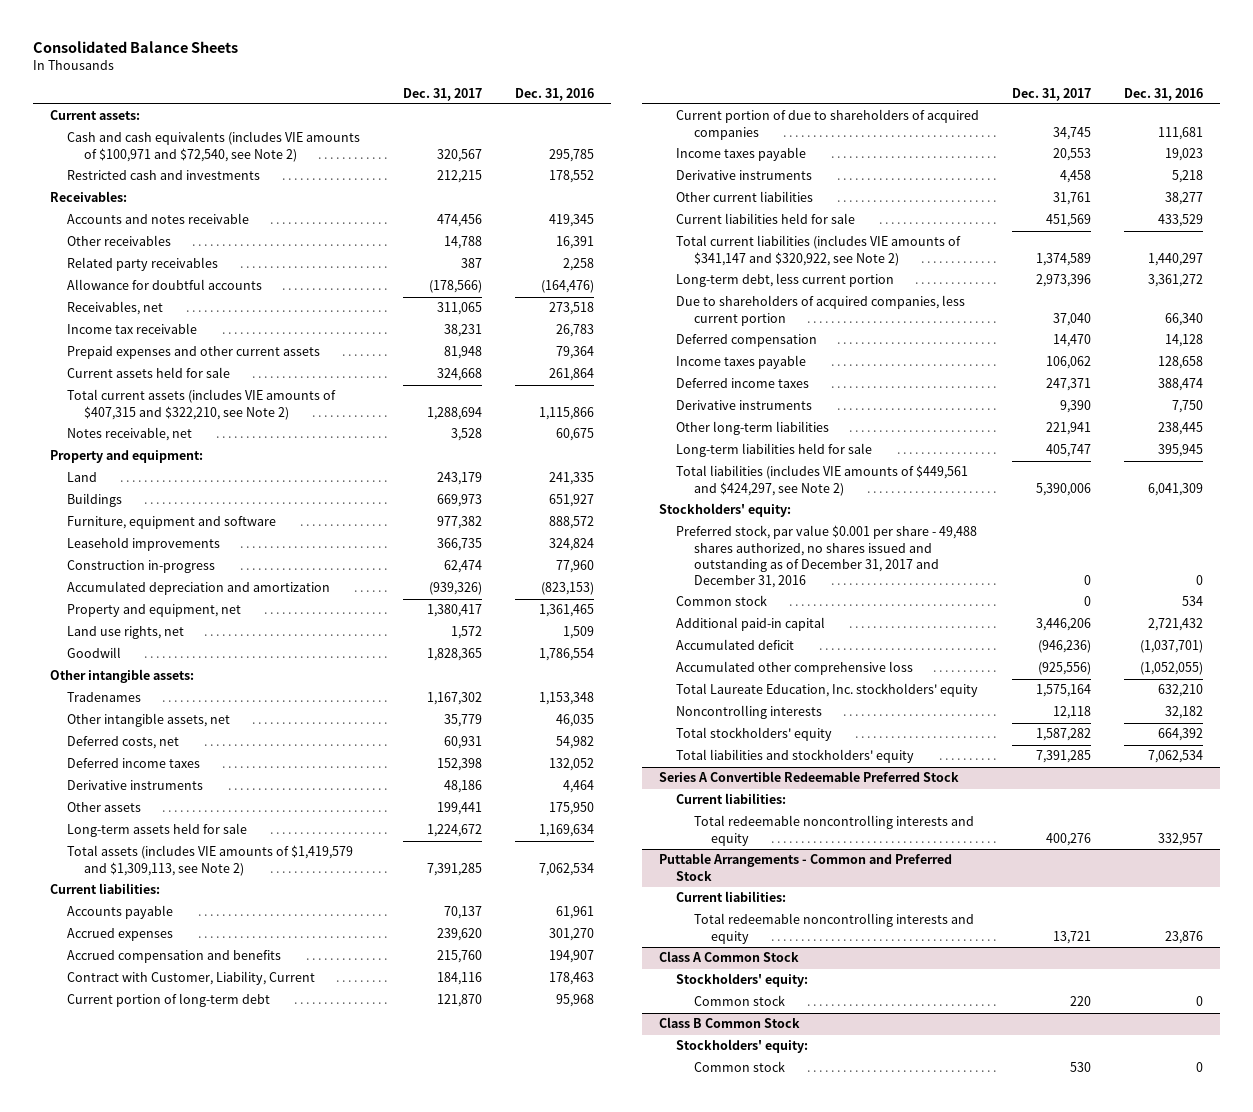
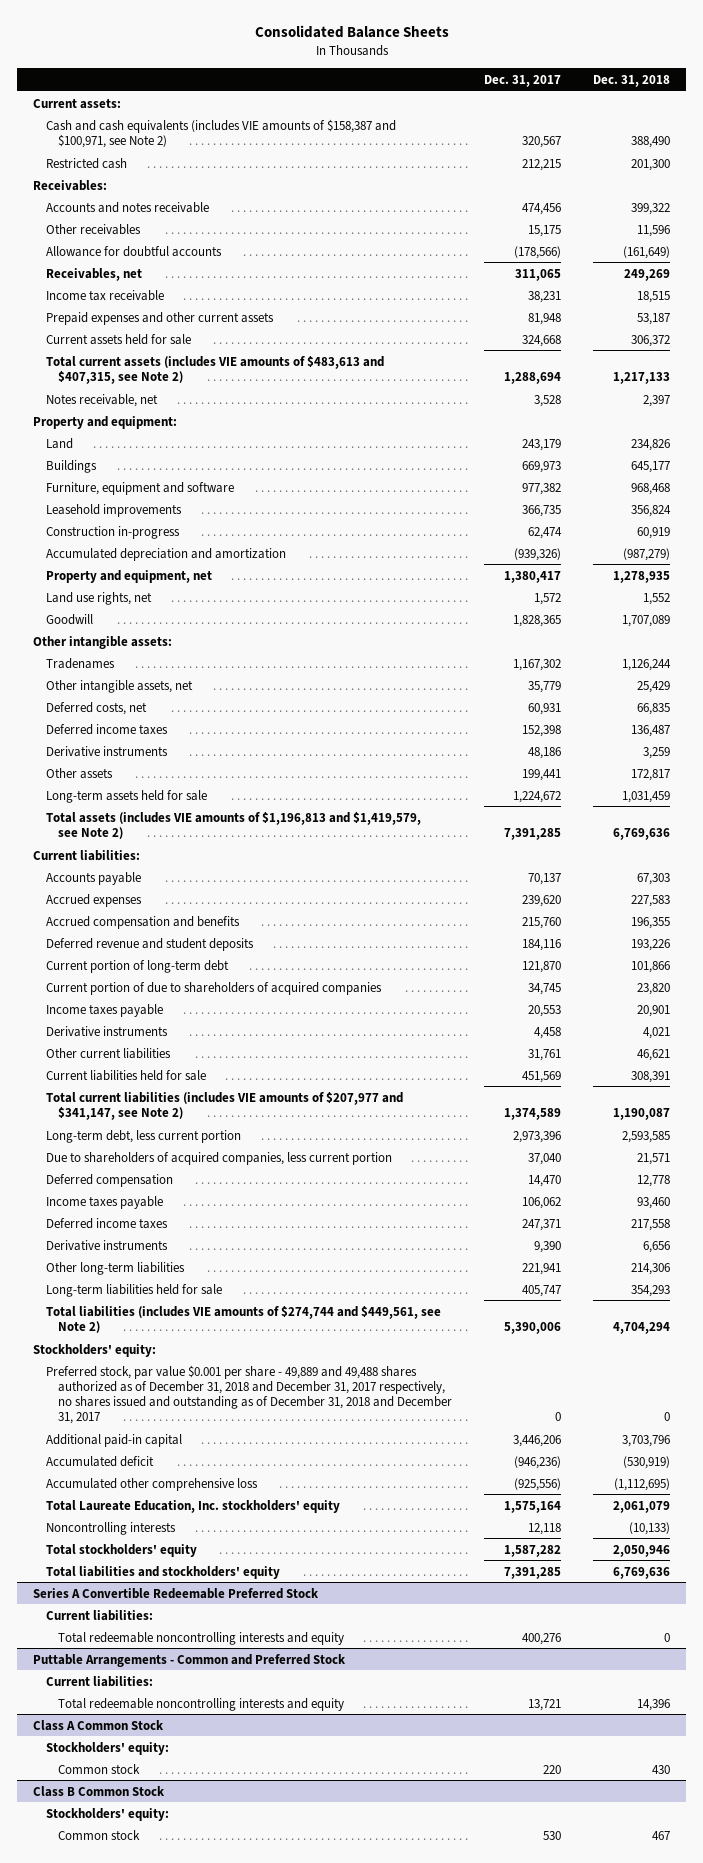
[515,87,595,101] Dec. 31, 2016 -> none
none -> [593,74,671,87] Dec. 31, 2018
[67,131,361,162] Cash and cash equivalents (includes VIE amounts of $100,971 and $72,540, see Note 2) -> [45,118,396,148] Cash and cash equivalents (includes VIE amounts of $158,387 and $100,971, see Note 2)
[67,170,261,181] Restricted cash and investments -> [45,157,127,169] Restricted cash
[67,257,219,272] Related party receivables -> none
[444,236,483,250] 14,788 -> [528,224,562,237] 15,175
[67,389,337,420] Total current assets (includes VIE amounts of $407,315 and $322,210, see Note 2) -> [45,355,384,384] Total current assets (includes VIE amounts of $483,613 and $407,315, see Note 2)
[67,845,354,876] Total assets (includes VIE amounts of $1,419,579 and $1,309,113, see Note 2) -> [45,811,421,839] Total assets (includes VIE amounts of $1,196,813 and $1,419,579, see Note 2)
[67,971,316,986] Contract with Customer, Liability, Current -> [45,937,254,951] Deferred revenue and student deposits
[676,235,962,266] Total current liabilities (includes VIE amounts of $341,147 and $320,922, see Note 2) -> [45,1091,403,1120] Total current liabilities (includes VIE amounts of $207,977 and $341,147, see Note 2)
[676,465,969,496] Total liabilities (includes VIE amounts of $449,561 and $424,297, see Note 2) -> [45,1305,441,1333] Total liabilities (includes VIE amounts of $274,744 and $449,561, see Note 2)
[676,595,768,607] Common stock -> none
[676,525,978,588] Preferred stock, par value $0.001 per share - 49,488 shares authorized, no shares issued and outstanding as of December 31, 2017 and December 31, 2016 -> [45,1364,453,1425] Preferred stock, par value $0.001 per share - 49,889 and 49,488 shares authorized as of December 31, 2018 and December 31, 2017 respectively, no shares issued and outstanding as of December 31, 2018 and December 31, 2017

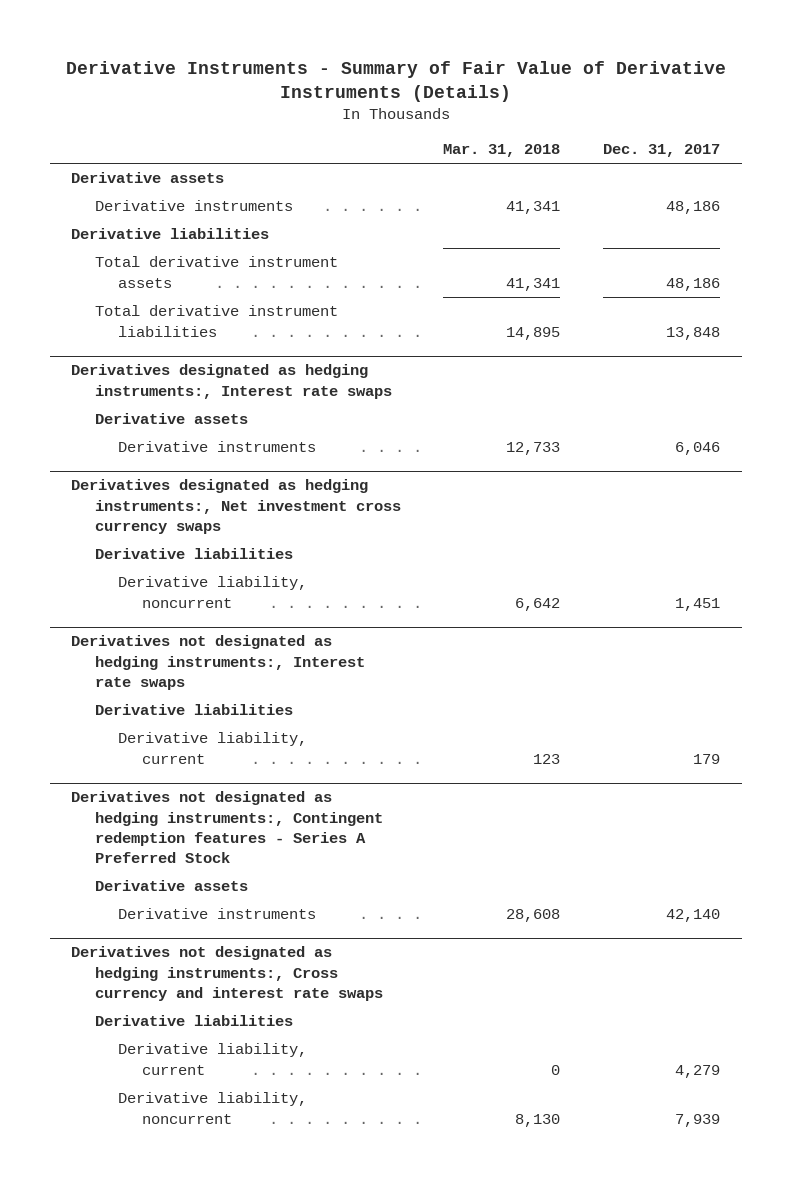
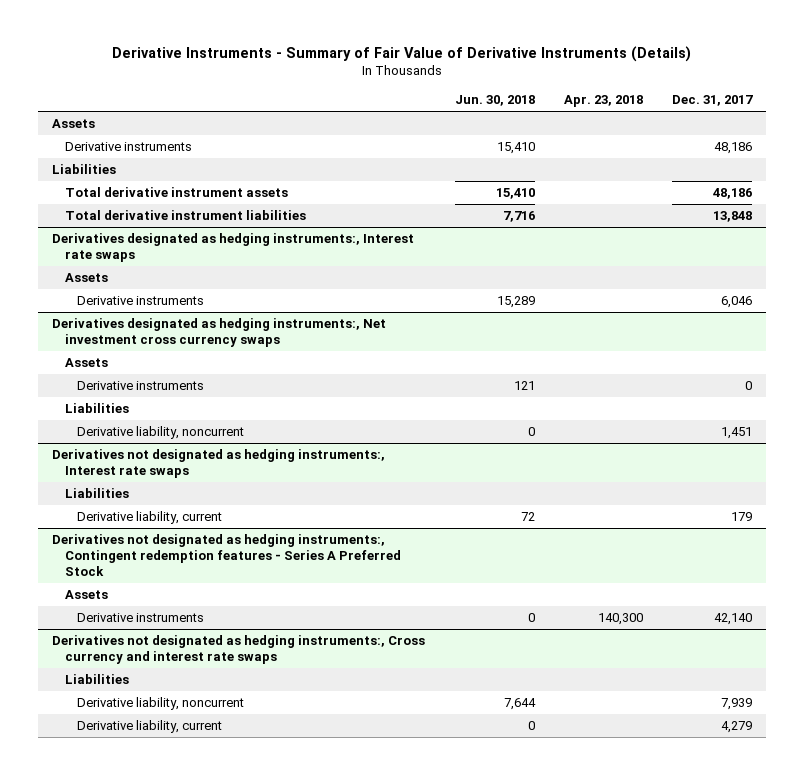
[443,144,561,158] Mar. 31, 2018 -> none
none -> [454,95,535,107] Jun. 30, 2018
none -> [563,95,643,108] Apr. 23, 2018
[71,172,225,184] Derivative assets -> [52,119,96,129] Assets
[71,228,270,240] Derivative liabilities -> [52,164,117,175] Liabilities
[94,413,248,425] Derivative assets -> [64,273,108,283] Assets
none -> [64,358,108,368] Assets
none -> [77,381,205,391] Derivative instruments
[94,548,293,560] Derivative liabilities -> [64,403,129,414] Liabilities
[94,704,293,716] Derivative liabilities -> [64,488,129,499] Liabilities
[94,880,248,892] Derivative assets -> [64,590,108,600] Assets
[94,1015,293,1027] Derivative liabilities -> [64,674,129,685] Liabilities
[118,1043,308,1075] Derivative liability, current -> [77,720,223,734] Derivative liability, current

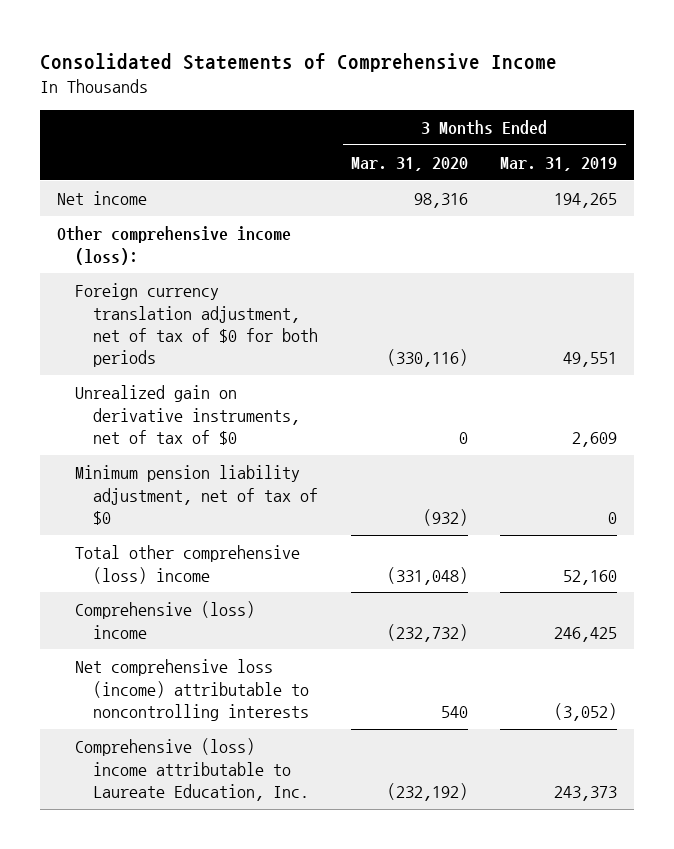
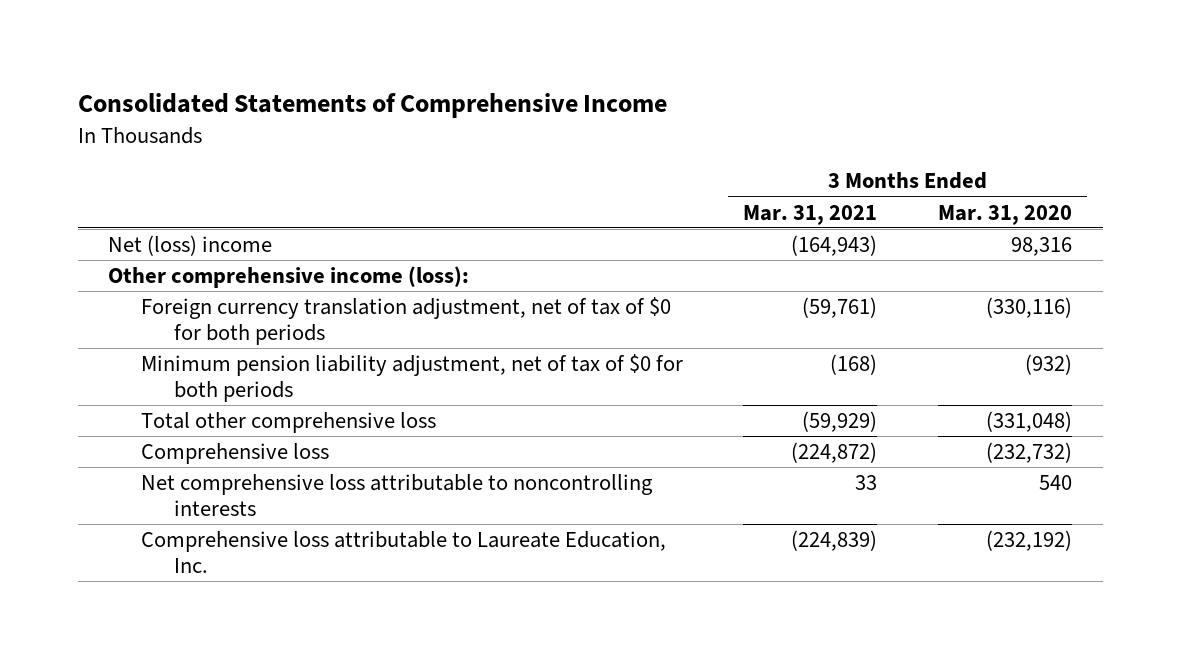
[500,157,618,172] Mar. 31, 2019 -> none
none -> [743,204,878,225] Mar. 31, 2021
[56,191,147,206] Net income -> [107,235,272,257] Net (loss) income
[75,385,301,445] Unrealized gain on derivative instruments, net of tax of $0 -> none
[75,465,319,525] Minimum pension liability adjustment, net of tax of $0 -> [140,354,683,403] Minimum pension liability adjustment, net of tax of $0 for both periods
[75,545,301,584] Total other comprehensive (loss) income -> [140,412,436,434] Total other comprehensive loss
[75,601,256,639] Comprehensive (loss) income -> [140,443,329,465] Comprehensive loss
[75,659,310,721] Net comprehensive loss (income) attributable to noncontrolling interests -> [140,474,653,517] Net comprehensive loss attributable to noncontrolling interests
[75,738,310,801] Comprehensive (loss) income attributable to Laureate Education, Inc. -> [140,531,666,574] Comprehensive loss attributable to Laureate Education, Inc.

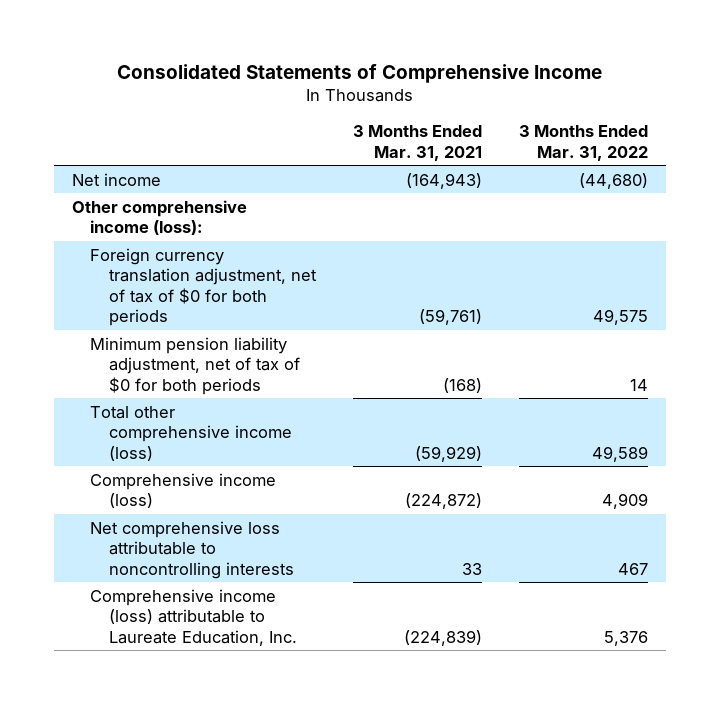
[938,204,1073,225] Mar. 31, 2020 -> none
none -> [518,125,648,161] 3 Months Ended Mar. 31, 2022
[107,235,272,257] Net (loss) income -> [72,172,162,186] Net income
[140,412,436,434] Total other comprehensive loss -> [90,405,292,461] Total other comprehensive income (loss)
[140,443,329,465] Comprehensive loss -> [90,472,277,509] Comprehensive income (loss)
[140,531,666,574] Comprehensive loss attributable to Laureate Education, Inc. -> [90,588,297,646] Comprehensive income (loss) attributable to Laureate Education, Inc.

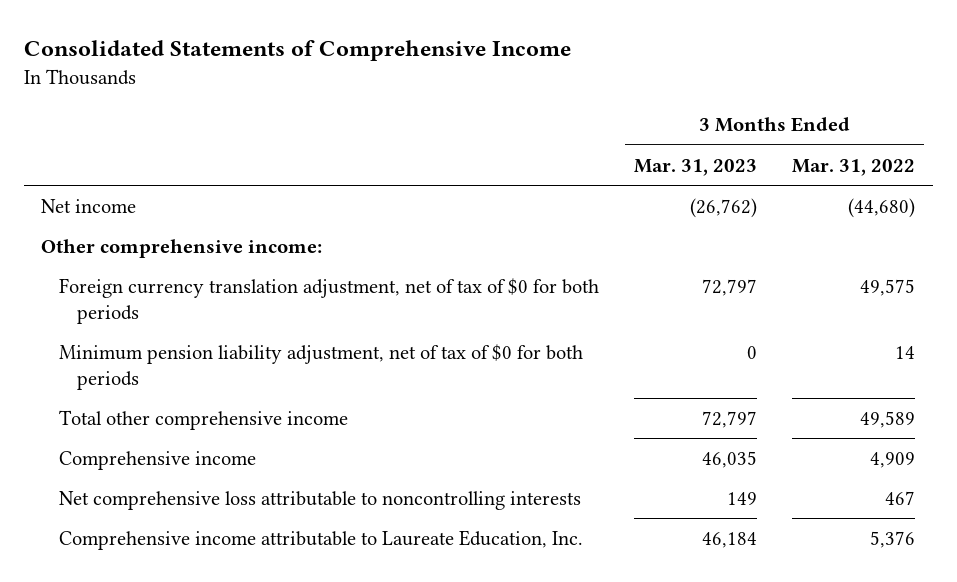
[352,125,482,161] 3 Months Ended Mar. 31, 2021 -> none
none -> [634,158,758,176] Mar. 31, 2023
[72,199,248,236] Other comprehensive income (loss): -> [41,238,323,258] Other comprehensive income:
[90,405,292,461] Total other comprehensive income (loss) -> [58,409,348,430] Total other comprehensive income
[90,472,277,509] Comprehensive income (loss) -> [58,450,256,470] Comprehensive income
[90,588,297,646] Comprehensive income (loss) attributable to Laureate Education, Inc. -> [58,529,583,550] Comprehensive income attributable to Laureate Education, Inc.

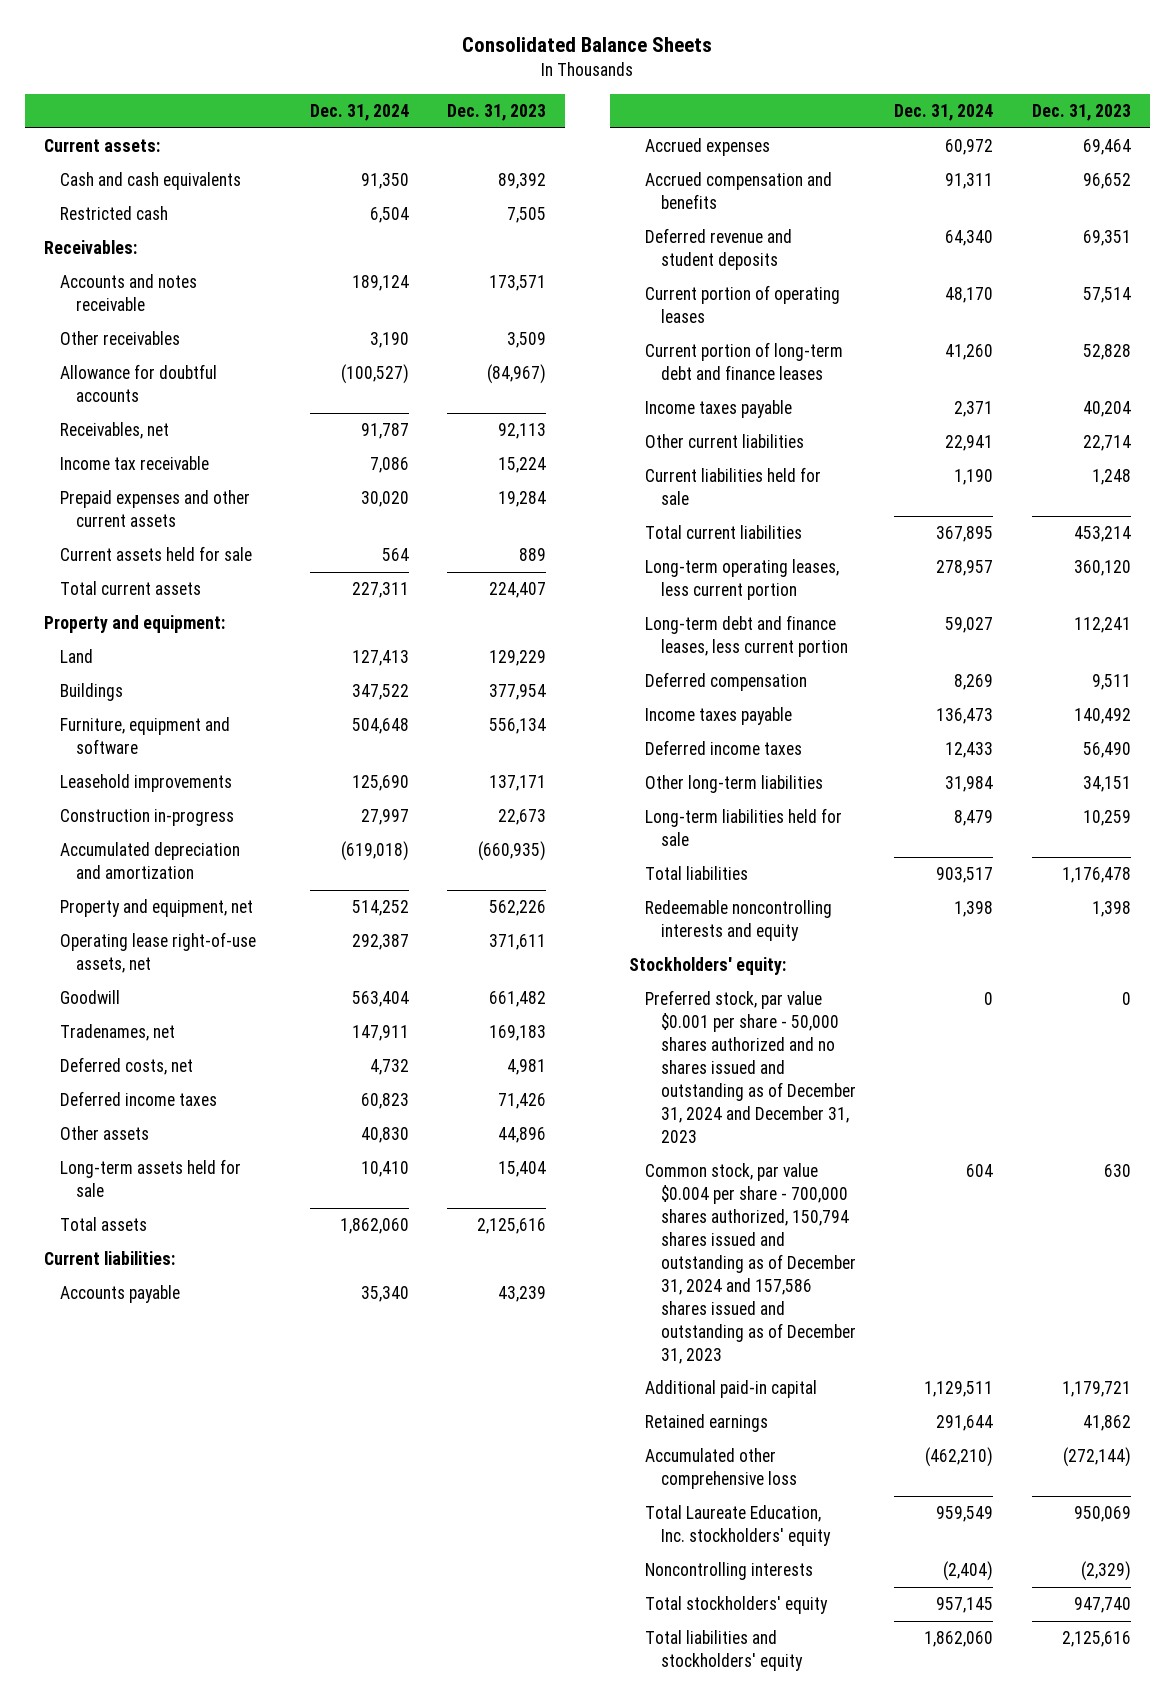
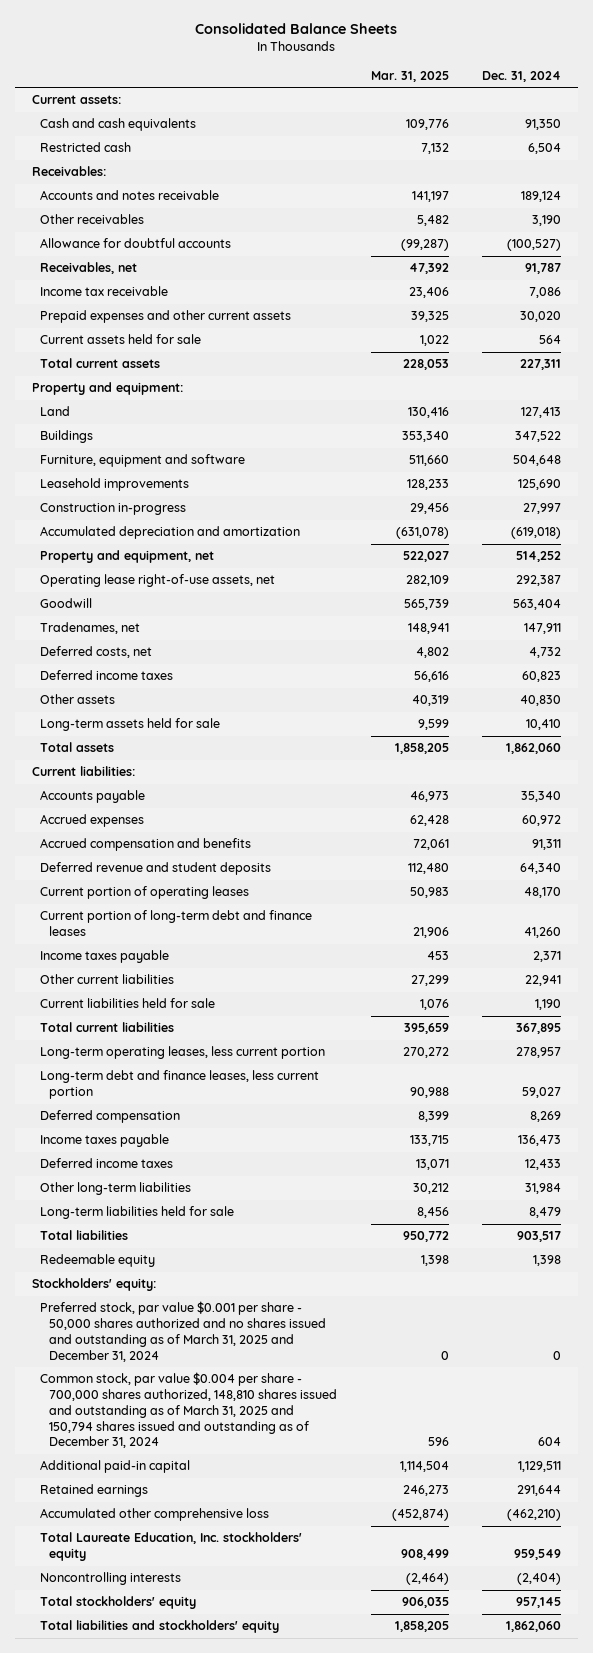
[447,104,547,122] Dec. 31, 2023 -> none
none -> [370,70,449,82] Mar. 31, 2025
[644,900,832,942] Redeemable noncontrolling interests and equity -> [40,1254,156,1268] Redeemable equity
[644,990,856,1143] Preferred stock, par value $0.001 per share - 50,000 shares authorized and no shares issued and outstanding as of December 31, 2024 and December 31, 2023 -> [40,1301,327,1362] Preferred stock, par value $0.001 per share - 50,000 shares authorized and no shares issued and outstanding as of March 31, 2025 and December 31, 2024
[644,1163,856,1364] Common stock, par value $0.004 per share - 700,000 shares authorized, 150,794 shares issued and outstanding as of December 31, 2024 and 157,586 shares issued and outstanding as of December 31, 2023 -> [40,1372,338,1449] Common stock, par value $0.004 per share - 700,000 shares authorized, 148,810 shares issued and outstanding as of March 31, 2025 and 150,794 shares issued and outstanding as of December 31, 2024

